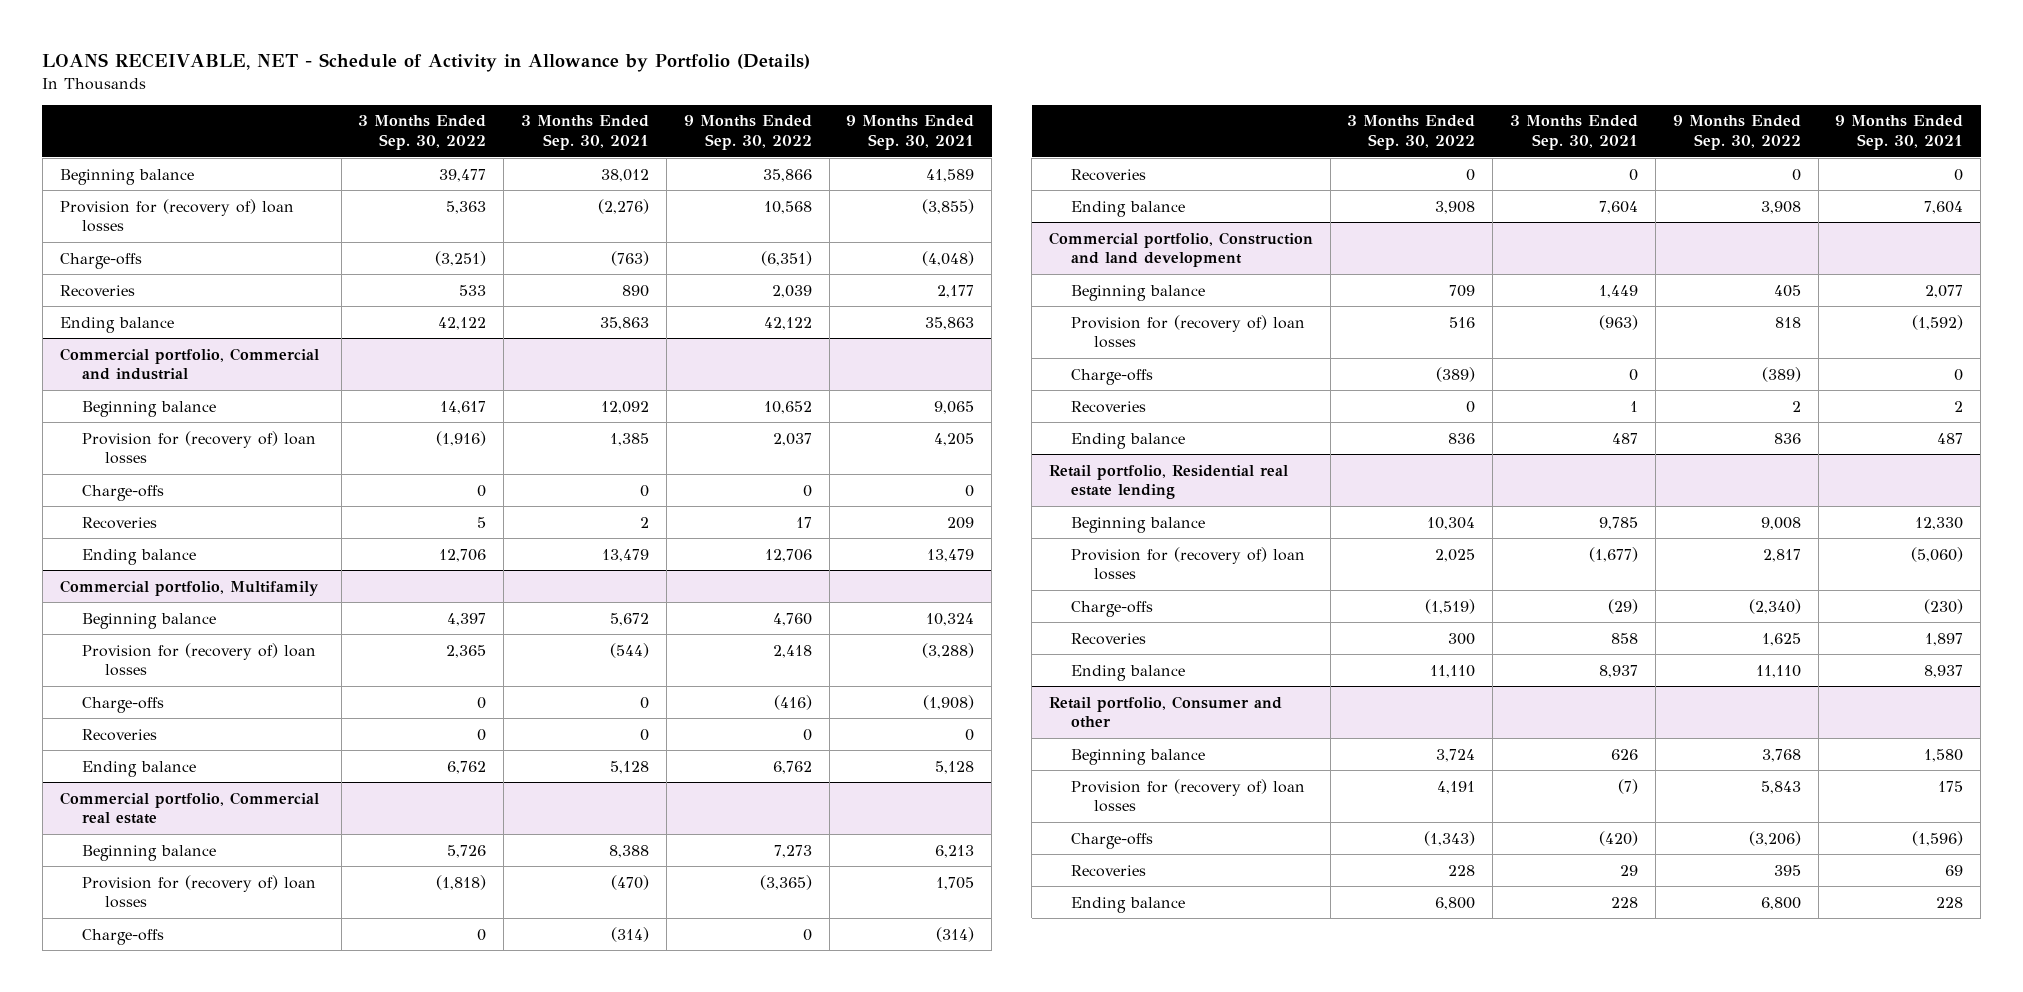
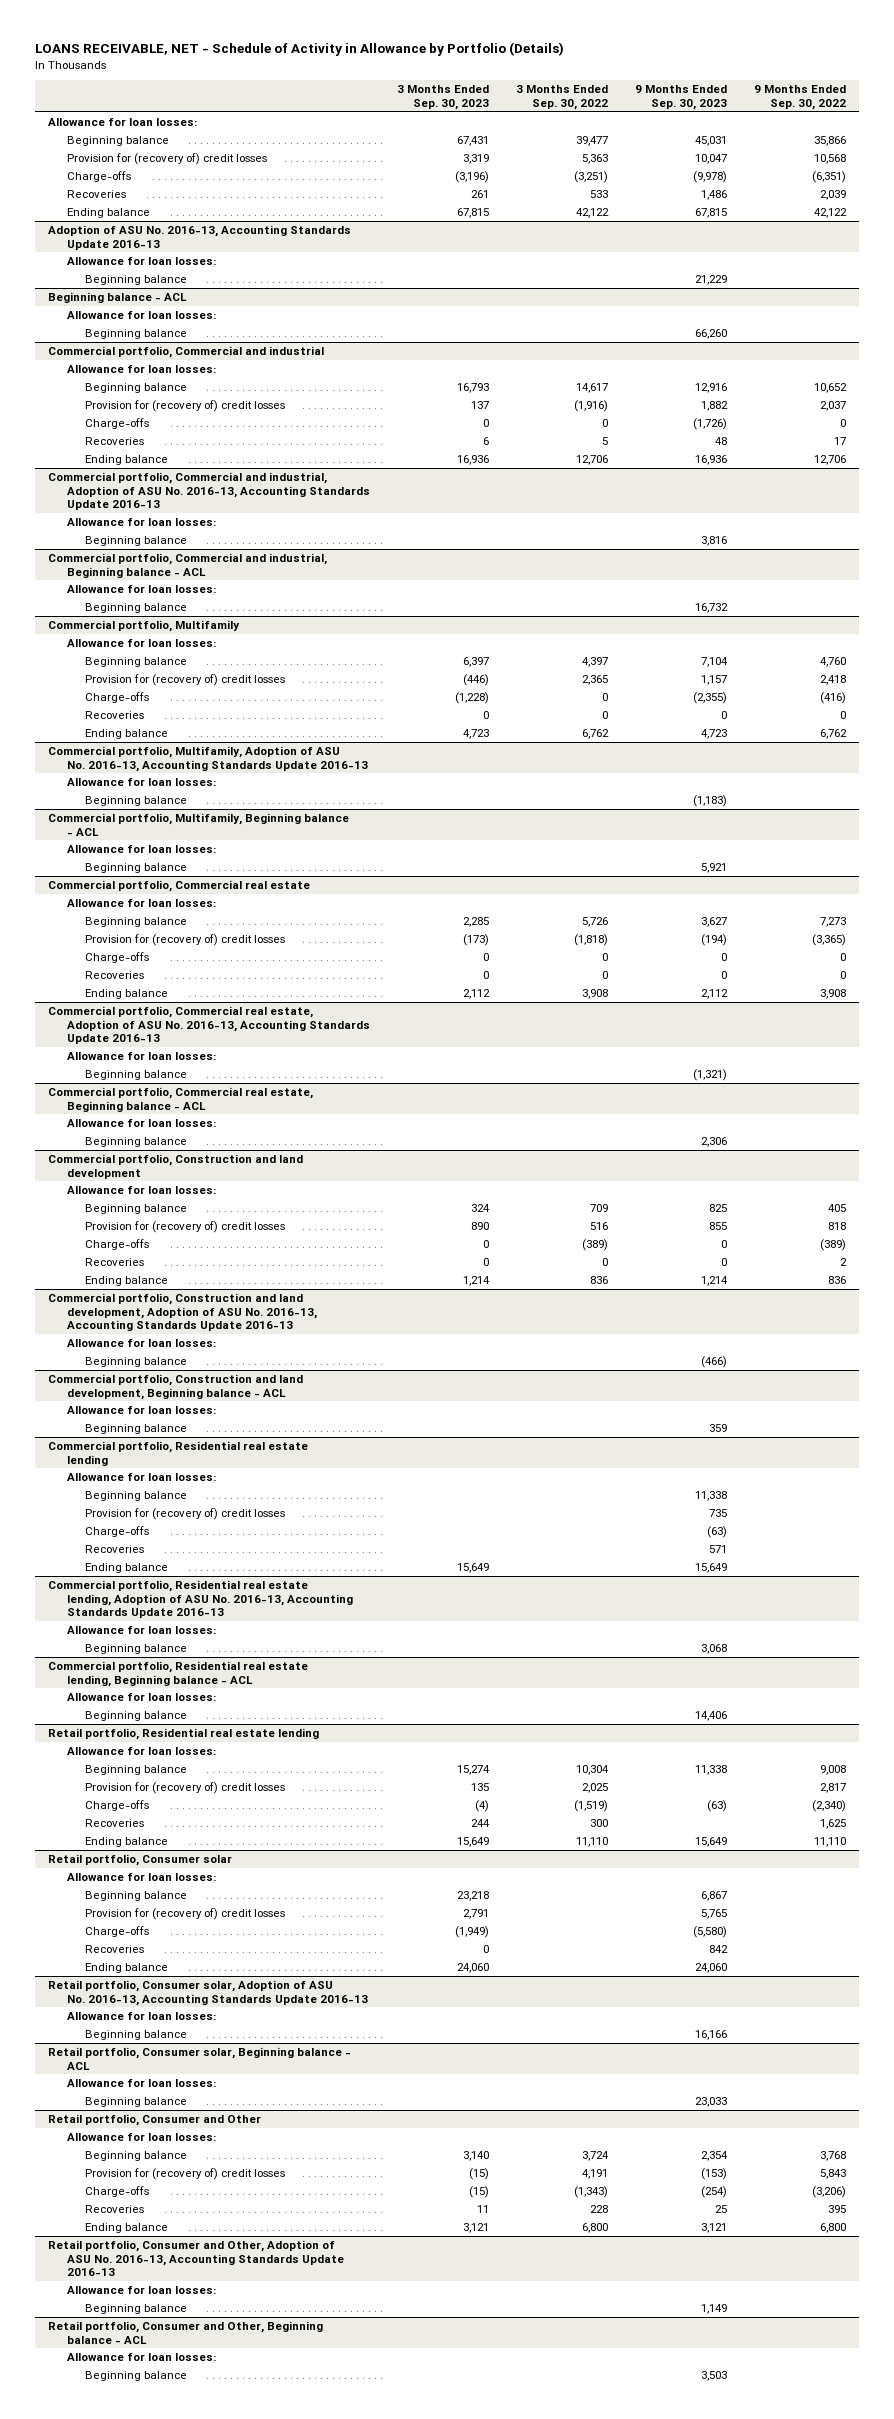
[521,115,650,151] 3 Months Ended Sep. 30, 2021 -> none
[846,115,975,151] 9 Months Ended Sep. 30, 2021 -> none
none -> [396,85,489,110] 3 Months Ended Sep. 30, 2023
none -> [634,85,727,110] 9 Months Ended Sep. 30, 2023
none -> [48,117,198,126] Allowance for loan losses:
[59,198,294,233] Provision for (recovery of) loan losses -> [66,152,267,165] Provision for (recovery of) credit losses
none -> [48,224,352,250] Adoption of ASU No. 2016-13, Accounting Standards Update 2016-13
none -> [66,256,216,265] Allowance for loan losses:
none -> [85,274,188,285] Beginning balance
none -> [48,291,188,303] Beginning balance - ACL
none -> [66,310,216,319] Allowance for loan losses:
none -> [85,328,188,339] Beginning balance
none -> [66,364,216,373] Allowance for loan losses:
[82,430,317,465] Provision for (recovery of) loan losses -> [85,399,286,412] Provision for (recovery of) credit losses
none -> [48,471,370,511] Commercial portfolio, Commercial and industrial, Adoption of ASU No. 2016-13, Accounting Standards Update 2016-13
none -> [66,517,216,526] Allowance for loan losses:
none -> [85,535,188,546] Beginning balance
none -> [48,552,328,578] Commercial portfolio, Commercial and industrial, Beginning balance - ACL
none -> [66,584,216,593] Allowance for loan losses:
none -> [85,602,188,613] Beginning balance
none -> [66,638,216,647] Allowance for loan losses:
[82,642,317,677] Provision for (recovery of) loan losses -> [85,673,286,686] Provision for (recovery of) credit losses
none -> [48,745,368,772] Commercial portfolio, Multifamily, Adoption of ASU No. 2016-13, Accounting Standards Update 2016-13
none -> [66,777,216,786] Allowance for loan losses:
none -> [85,795,188,806] Beginning balance
none -> [48,812,350,836] Commercial portfolio, Multifamily, Beginning balance - ACL
none -> [66,844,216,853] Allowance for loan losses:
none -> [85,862,188,873] Beginning balance
none -> [66,898,216,907] Allowance for loan losses:
[82,874,317,909] Provision for (recovery of) loan losses -> [85,933,286,946] Provision for (recovery of) credit losses
none -> [48,1005,370,1045] Commercial portfolio, Commercial real estate, Adoption of ASU No. 2016-13, Accounting Standards Update 2016-13
none -> [66,1051,216,1060] Allowance for loan losses:
none -> [85,1069,188,1080] Beginning balance
none -> [48,1086,314,1112] Commercial portfolio, Commercial real estate, Beginning balance - ACL
none -> [66,1118,216,1127] Allowance for loan losses:
none -> [85,1136,188,1147] Beginning balance
none -> [66,1185,216,1194] Allowance for loan losses:
[1071,314,1306,349] Provision for (recovery of) loan losses -> [85,1220,286,1233] Provision for (recovery of) credit losses
none -> [48,1292,317,1332] Commercial portfolio, Construction and land development, Adoption of ASU No. 2016-13, Accounting Standards Update 2016-13
none -> [66,1338,216,1347] Allowance for loan losses:
none -> [85,1356,188,1367] Beginning balance
none -> [48,1373,304,1400] Commercial portfolio, Construction and land development, Beginning balance - ACL
none -> [66,1405,216,1414] Allowance for loan losses:
none -> [85,1423,188,1434] Beginning balance
none -> [48,1440,309,1466] Commercial portfolio, Residential real estate lending
none -> [66,1472,216,1481] Allowance for loan losses:
none -> [85,1490,188,1501] Beginning balance
none -> [85,1507,286,1520] Provision for (recovery of) credit losses
none -> [85,1525,150,1537] Charge-offs
none -> [85,1544,145,1553] Recoveries
none -> [85,1562,169,1573] Ending balance
none -> [48,1579,353,1619] Commercial portfolio, Residential real estate lending, Adoption of ASU No. 2016-13, Accounting Standards Update 2016-13
none -> [66,1625,216,1634] Allowance for loan losses:
none -> [85,1643,188,1654] Beginning balance
none -> [48,1660,309,1687] Commercial portfolio, Residential real estate lending, Beginning balance - ACL
none -> [66,1692,216,1701] Allowance for loan losses:
none -> [85,1710,188,1721] Beginning balance
none -> [66,1746,216,1755] Allowance for loan losses:
[1071,546,1306,581] Provision for (recovery of) loan losses -> [85,1781,286,1794] Provision for (recovery of) credit losses
none -> [48,1853,233,1866] Retail portfolio, Consumer solar
none -> [66,1872,216,1881] Allowance for loan losses:
none -> [85,1890,188,1901] Beginning balance
none -> [85,1907,286,1920] Provision for (recovery of) credit losses
none -> [85,1925,150,1937] Charge-offs
none -> [85,1944,145,1953] Recoveries
none -> [85,1962,169,1973] Ending balance
none -> [48,1979,368,2006] Retail portfolio, Consumer solar, Adoption of ASU No. 2016-13, Accounting Standards Update 2016-13
none -> [66,2011,216,2020] Allowance for loan losses:
none -> [85,2029,188,2040] Beginning balance
none -> [48,2046,352,2070] Retail portfolio, Consumer solar, Beginning balance - ACL
none -> [66,2078,216,2087] Allowance for loan losses:
none -> [85,2096,188,2107] Beginning balance
[1048,695,1282,729] Retail portfolio, Consumer and other -> [48,2113,262,2126] Retail portfolio, Consumer and Other
none -> [66,2132,216,2141] Allowance for loan losses:
[1071,778,1306,813] Provision for (recovery of) loan losses -> [85,2167,286,2180] Provision for (recovery of) credit losses
none -> [48,2239,344,2277] Retail portfolio, Consumer and Other, Adoption of ASU No. 2016-13, Accounting Standards Update 2016-13
none -> [66,2285,216,2294] Allowance for loan losses:
none -> [85,2303,188,2314] Beginning balance
none -> [48,2320,324,2344] Retail portfolio, Consumer and Other, Beginning balance - ACL
none -> [66,2352,216,2361] Allowance for loan losses:
none -> [85,2370,188,2381] Beginning balance

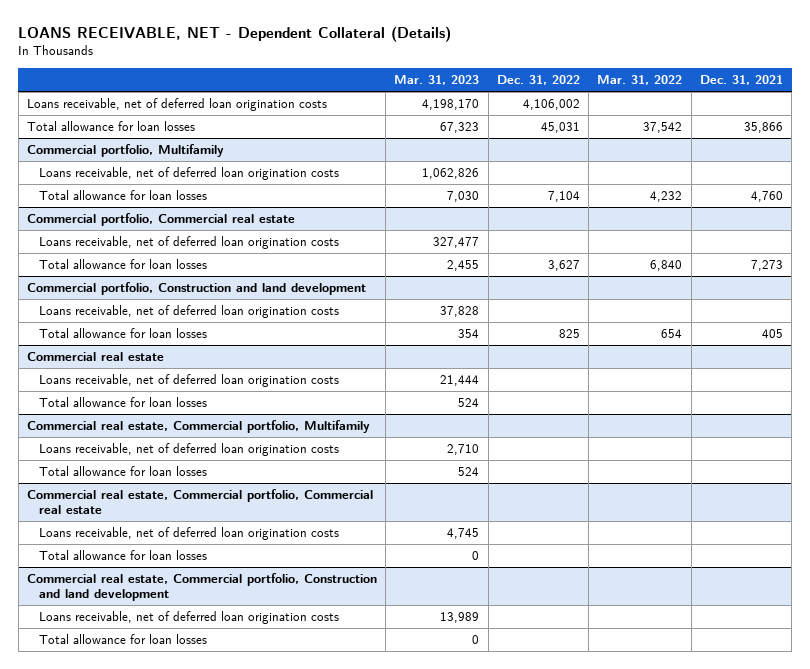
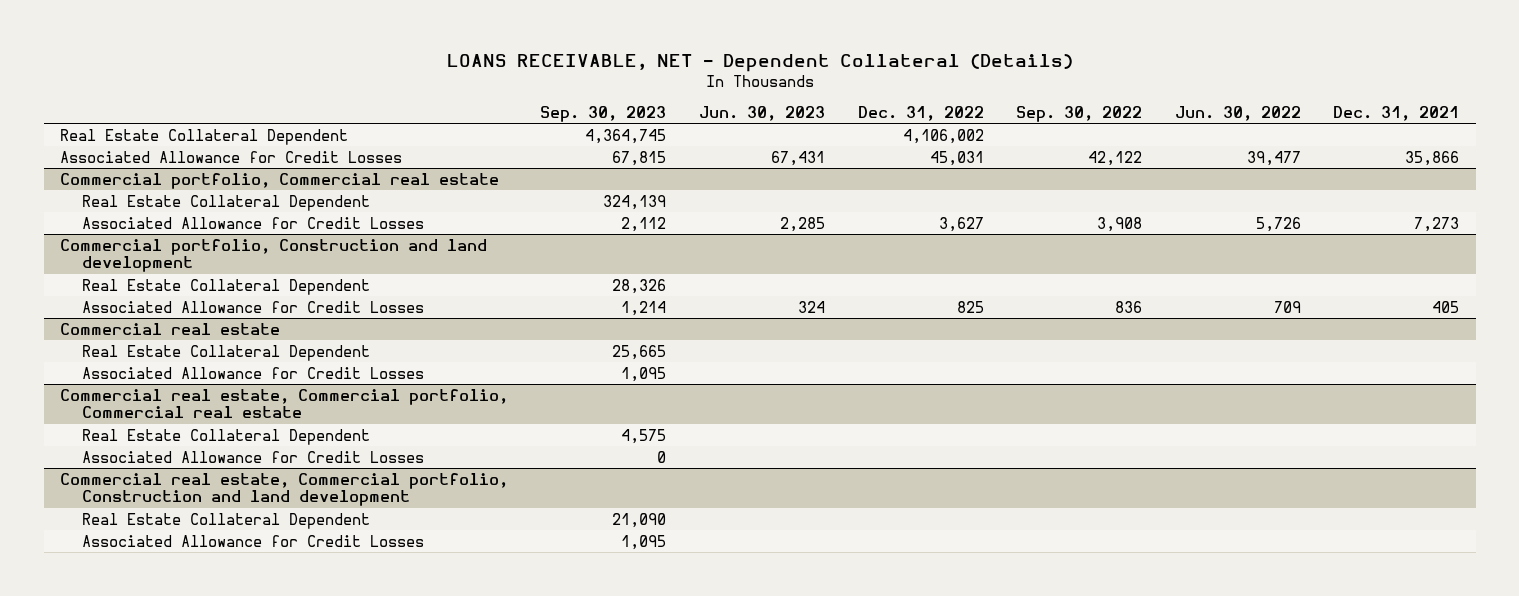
[394,74,480,85] Mar. 31, 2023 -> none
[597,74,683,85] Mar. 31, 2022 -> none
none -> [540,106,667,123] Sep. 30, 2023
none -> [699,106,826,122] Jun. 30, 2023
none -> [1016,106,1143,123] Sep. 30, 2022
none -> [1174,106,1301,122] Jun. 30, 2022
[26,143,224,157] Commercial portfolio, Multifamily -> none
[39,166,340,180] Loans receivable, net of deferred loan origination costs -> none
[39,189,208,200] Total allowance for loan losses -> none
[26,97,327,111] Loans receivable, net of deferred loan origination costs -> [59,128,348,145] Real Estate Collateral Dependent
[26,120,195,131] Total allowance for loan losses -> [59,150,402,163] Associated Allowance for Credit Losses
[39,235,340,249] Loans receivable, net of deferred loan origination costs -> [82,194,371,211] Real Estate Collateral Dependent
[39,258,208,269] Total allowance for loan losses -> [82,216,425,229] Associated Allowance for Credit Losses
[39,304,340,318] Loans receivable, net of deferred loan origination costs -> [82,278,371,295] Real Estate Collateral Dependent
[39,327,208,338] Total allowance for loan losses -> [82,300,425,313] Associated Allowance for Credit Losses
[26,419,370,433] Commercial real estate, Commercial portfolio, Multifamily -> none
[39,442,340,456] Loans receivable, net of deferred loan origination costs -> none
[39,465,208,476] Total allowance for loan losses -> none
[39,373,340,387] Loans receivable, net of deferred loan origination costs -> [82,344,371,361] Real Estate Collateral Dependent
[39,396,208,407] Total allowance for loan losses -> [82,366,425,379] Associated Allowance for Credit Losses
[39,526,340,540] Loans receivable, net of deferred loan origination costs -> [82,428,371,445] Real Estate Collateral Dependent
[39,549,208,560] Total allowance for loan losses -> [82,450,425,463] Associated Allowance for Credit Losses
[39,610,340,624] Loans receivable, net of deferred loan origination costs -> [82,512,371,529] Real Estate Collateral Dependent
[39,633,208,644] Total allowance for loan losses -> [82,534,425,547] Associated Allowance for Credit Losses

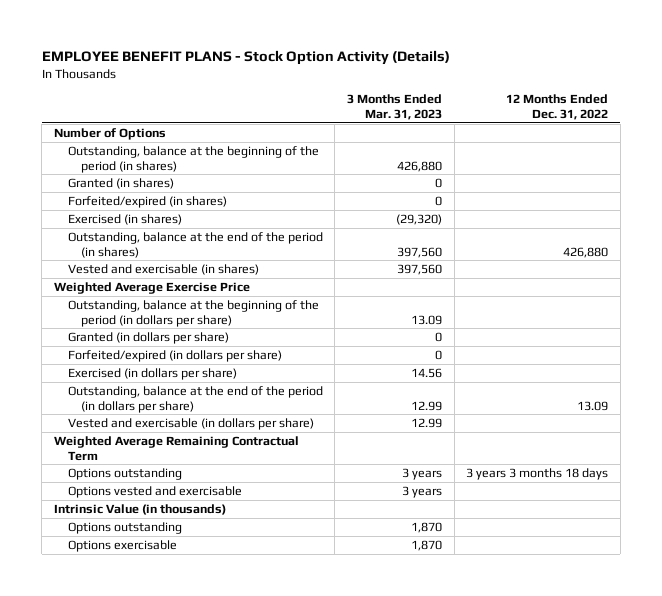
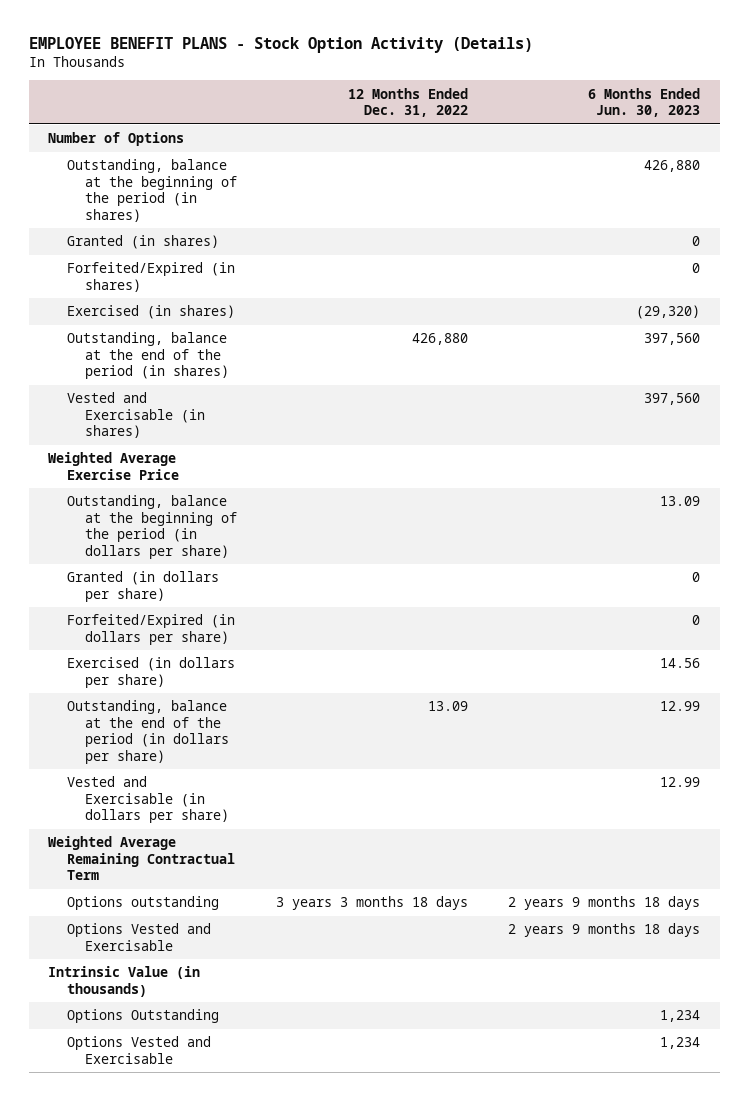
[346,94,442,120] 3 Months Ended Mar. 31, 2023 -> none
none -> [588,87,701,118] 6 Months Ended Jun. 30, 2023
[67,195,227,208] Forfeited/expired (in shares) -> [66,262,235,292] Forfeited/Expired (in shares)
[67,263,259,275] Vested and exercisable (in shares) -> [66,392,205,439] Vested and Exercisable (in shares)
[67,349,282,362] Forfeited/expired (in dollars per share) -> [66,614,235,645] Forfeited/Expired (in dollars per share)
[67,417,314,430] Vested and exercisable (in dollars per share) -> [66,776,229,824] Vested and Exercisable (in dollars per share)
[67,485,242,498] Options vested and exercisable -> [66,923,211,951] Options Vested and Exercisable
[67,521,182,534] Options outstanding -> [66,1009,219,1024] Options Outstanding
[67,539,177,552] Options exercisable -> [66,1036,211,1064] Options Vested and Exercisable

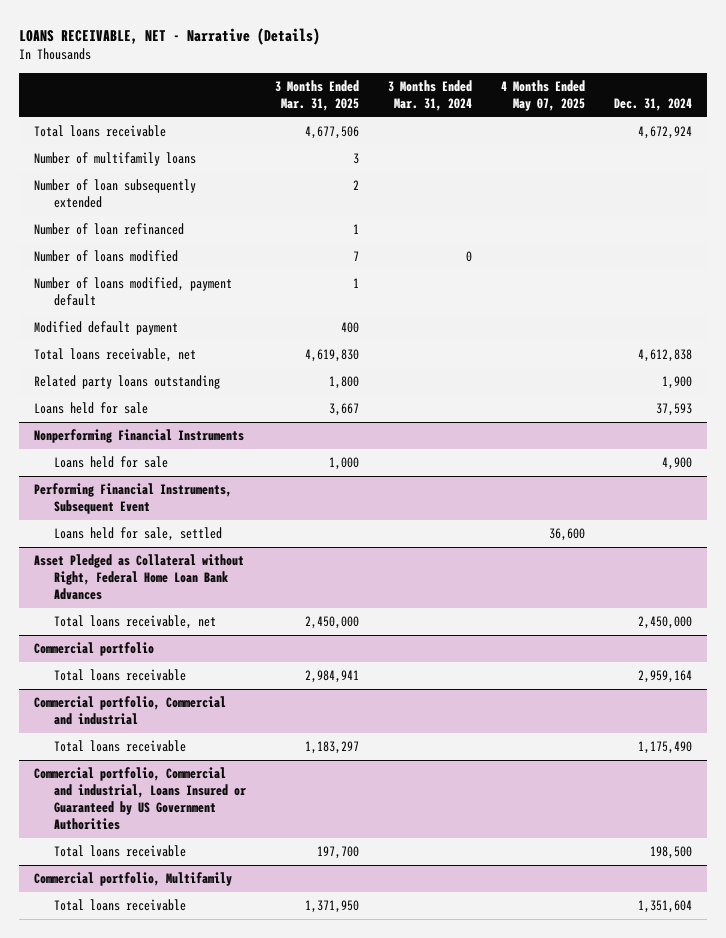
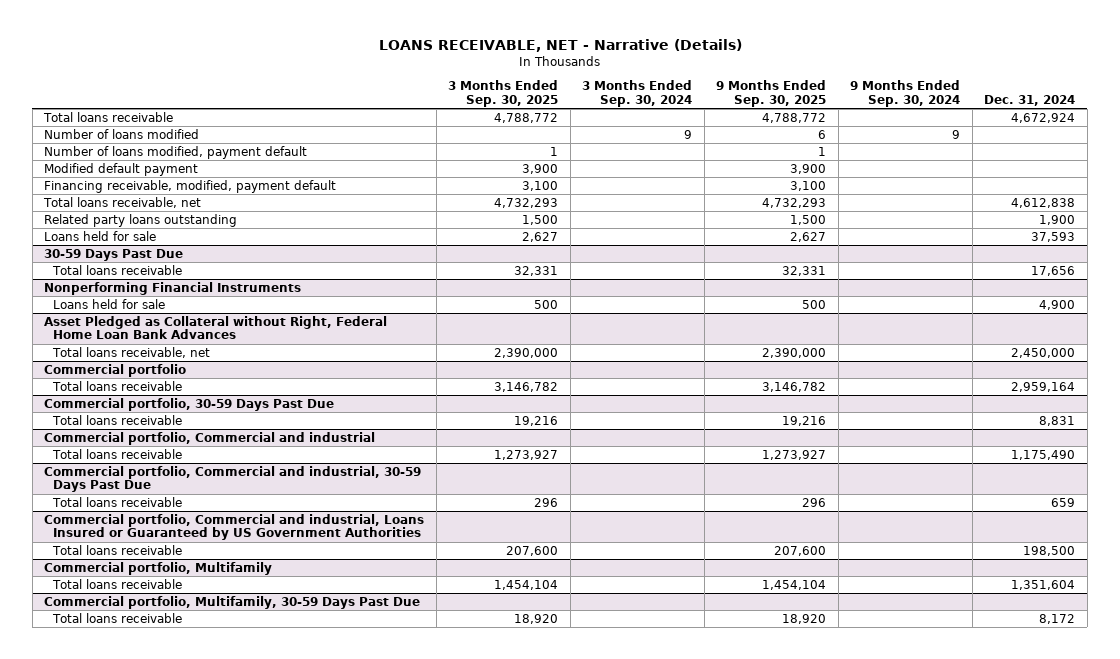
[274,80,359,112] 3 Months Ended Mar. 31, 2025 -> none
[387,80,472,112] 3 Months Ended Mar. 31, 2024 -> none
[501,80,586,112] 4 Months Ended May 07, 2025 -> none
none -> [448,80,559,107] 3 Months Ended Sep. 30, 2025
none -> [582,80,693,107] 3 Months Ended Sep. 30, 2024
none -> [716,80,827,107] 9 Months Ended Sep. 30, 2025
none -> [850,80,961,107] 9 Months Ended Sep. 30, 2024
[33,152,196,167] Number of multifamily loans -> none
[33,179,196,209] Number of loan subsequently extended -> none
[33,223,184,236] Number of loan refinanced -> none
none -> [44,179,337,193] Financing receivable, modified, payment default
none -> [44,248,184,261] 30-59 Days Past Due
none -> [51,264,182,275] Total loans receivable
[33,483,232,515] Performing Financial Instruments, Subsequent Event -> none
[53,527,222,542] Loans held for sale, settled -> none
none -> [44,397,335,411] Commercial portfolio, 30-59 Days Past Due
none -> [51,414,182,425] Total loans receivable
none -> [44,465,422,493] Commercial portfolio, Commercial and industrial, 30-59 Days Past Due
none -> [51,496,182,507] Total loans receivable
none -> [44,595,421,609] Commercial portfolio, Multifamily, 30-59 Days Past Due
none -> [51,612,182,623] Total loans receivable

